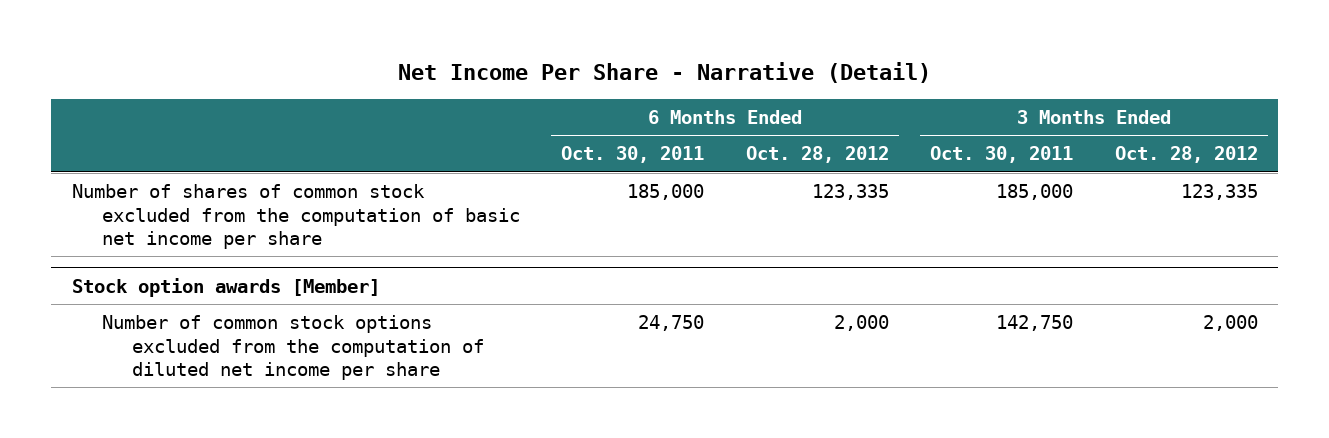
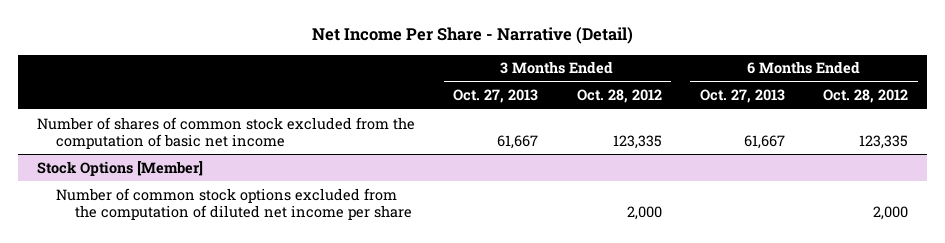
[561,146,705,164] Oct. 30, 2011 -> none
[930,146,1074,164] Oct. 30, 2011 -> none
none -> [453,89,539,104] Oct. 27, 2013
none -> [699,89,785,104] Oct. 27, 2013
[71,183,521,250] Number of shares of common stock excluded from the computation of basic net income per share -> [36,116,415,149] Number of shares of common stock excluded from the computation of basic net income
[71,277,380,297] Stock option awards [Member] -> [36,160,203,176] Stock Options [Member]

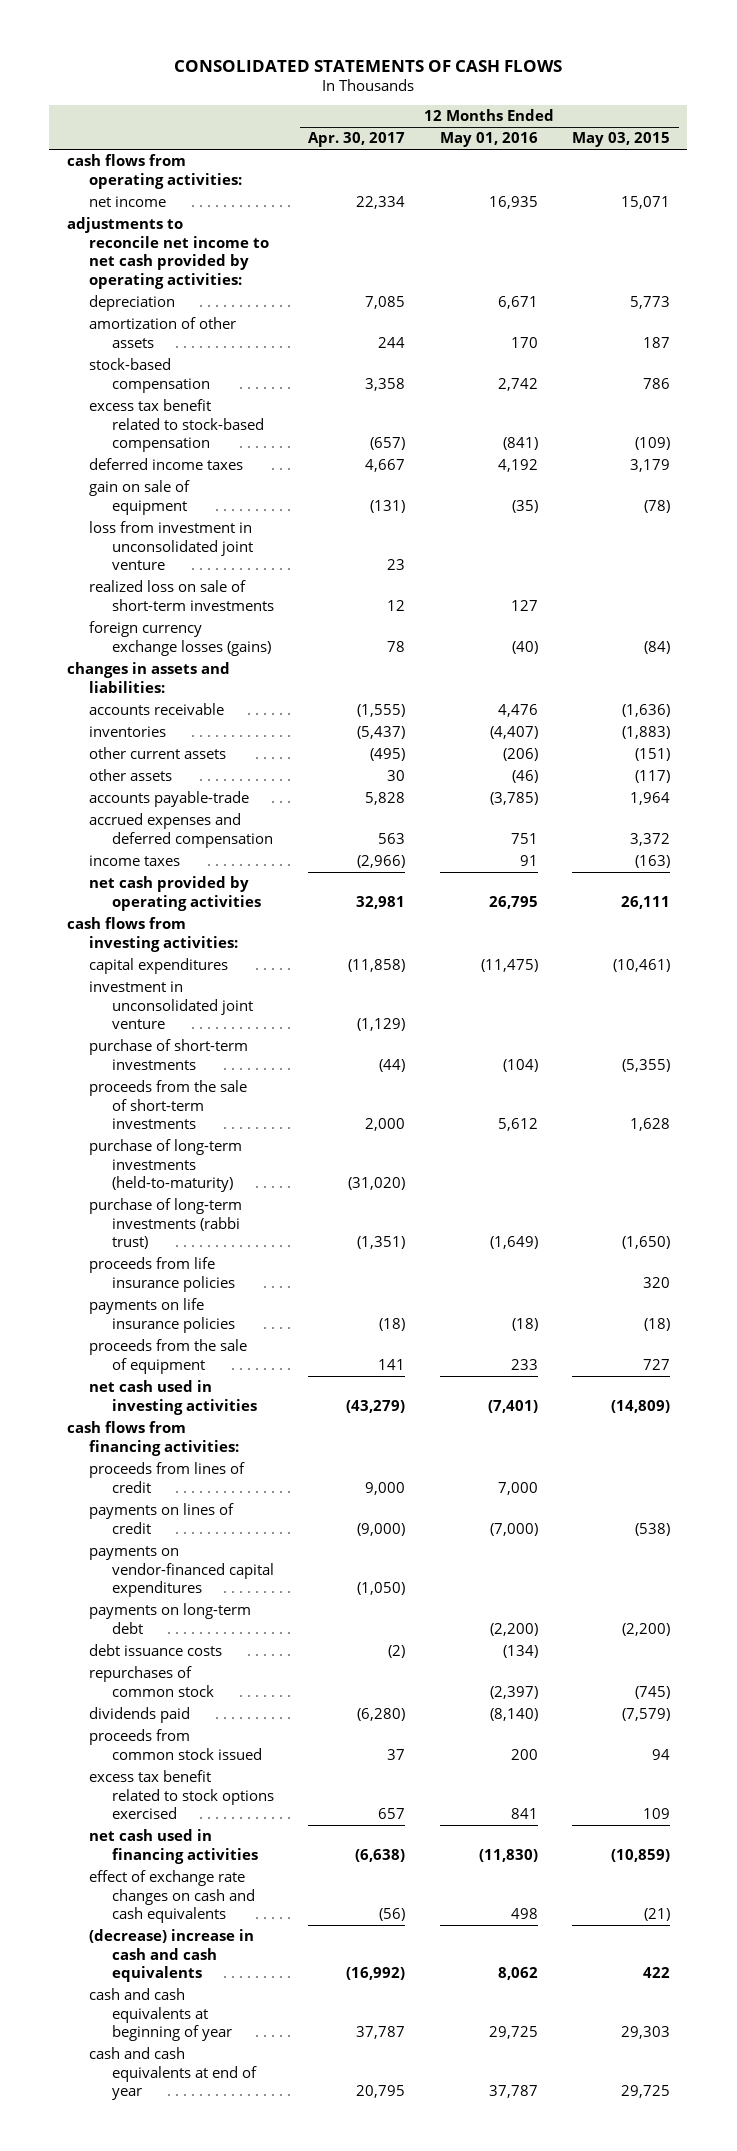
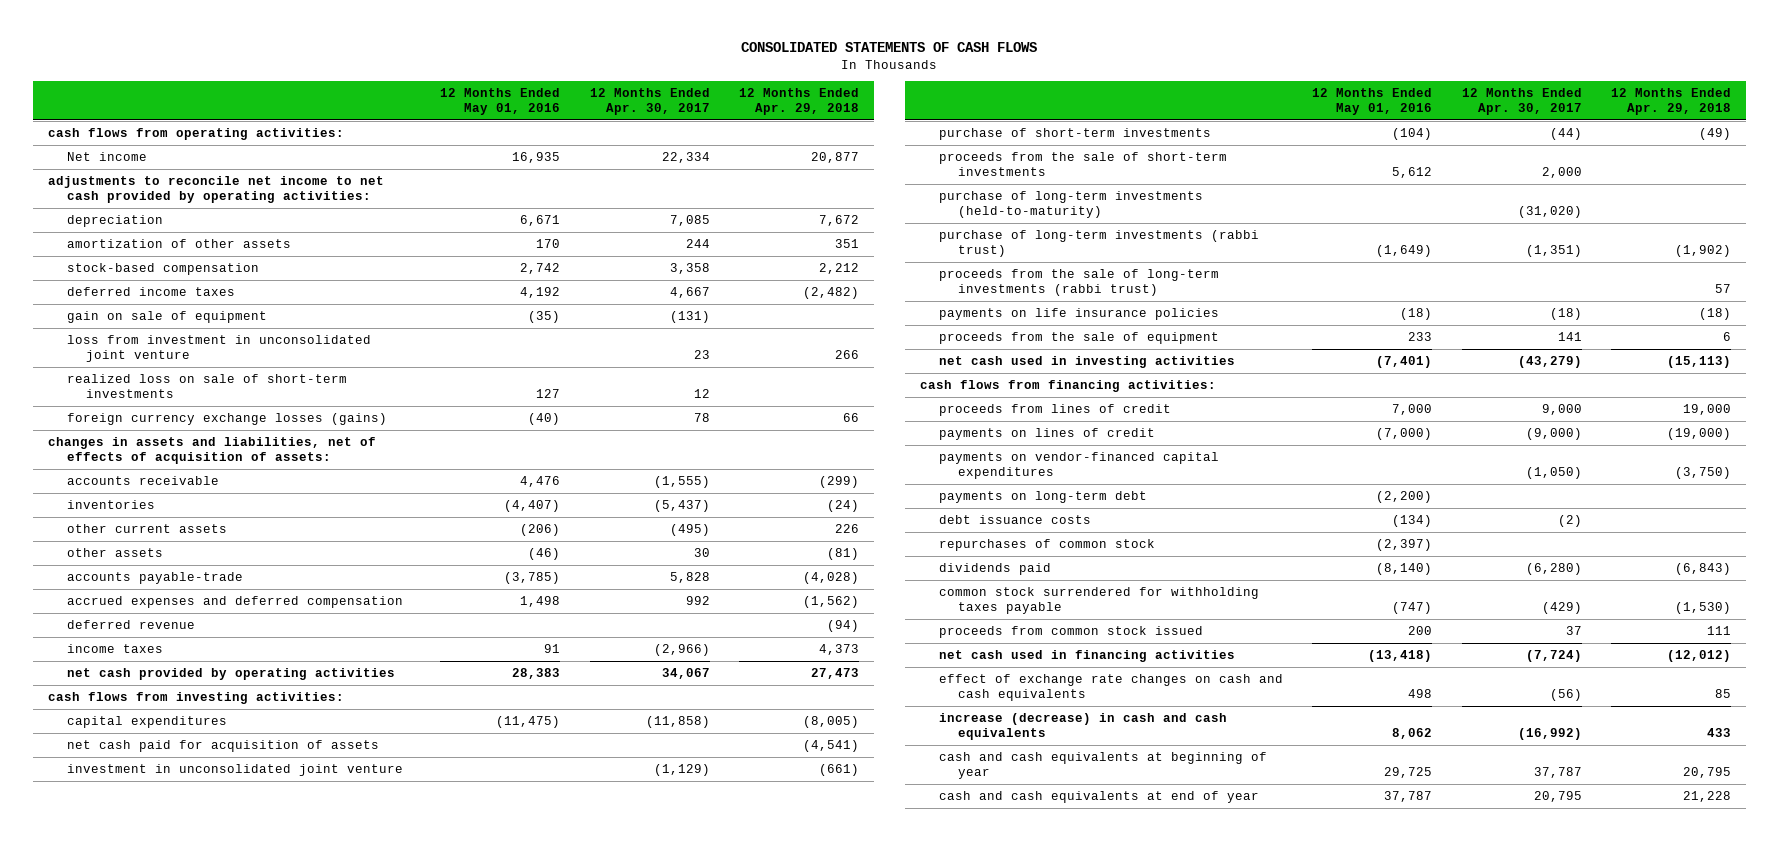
[572,132,671,148] May 03, 2015 -> none
none -> [739,87,860,116] 12 Months Ended Apr. 29, 2018
[89,196,167,208] net income -> [66,151,147,161] Net income
[89,399,264,453] excess tax benefit related to stock-based compensation -> none
[66,662,230,693] changes in assets and liabilities: -> [47,436,376,465] changes in assets and liabilities, net of effects of acquisition of assets:
[378,832,406,844] 563 -> [685,595,710,605] 992
[510,832,538,844] 751 -> [520,595,561,607] 1,498
none -> [66,619,195,629] deferred revenue
[356,895,406,909] 32,981 -> [661,667,710,679] 34,067
[488,895,538,909] 26,795 -> [512,667,561,679] 28,383
none -> [66,739,379,752] net cash paid for acquisition of assets
[89,1257,235,1292] proceeds from life insurance policies -> none
none -> [938,268,1219,297] proceeds from the sale of long-term investments (rabbi trust)
none -> [938,586,1259,615] common stock surrendered for withholding taxes payable
[89,1770,274,1820] excess tax benefit related to stock options exercised -> none
[355,1848,406,1862] (6,638) -> [1525,649,1582,662] (7,724)
[478,1848,538,1862] (11,830) -> [1368,649,1433,662] (13,418)
[89,1929,255,1983] (decrease) increase in cash and cash equivalents -> [938,712,1227,741] increase (decrease) in cash and cash equivalents

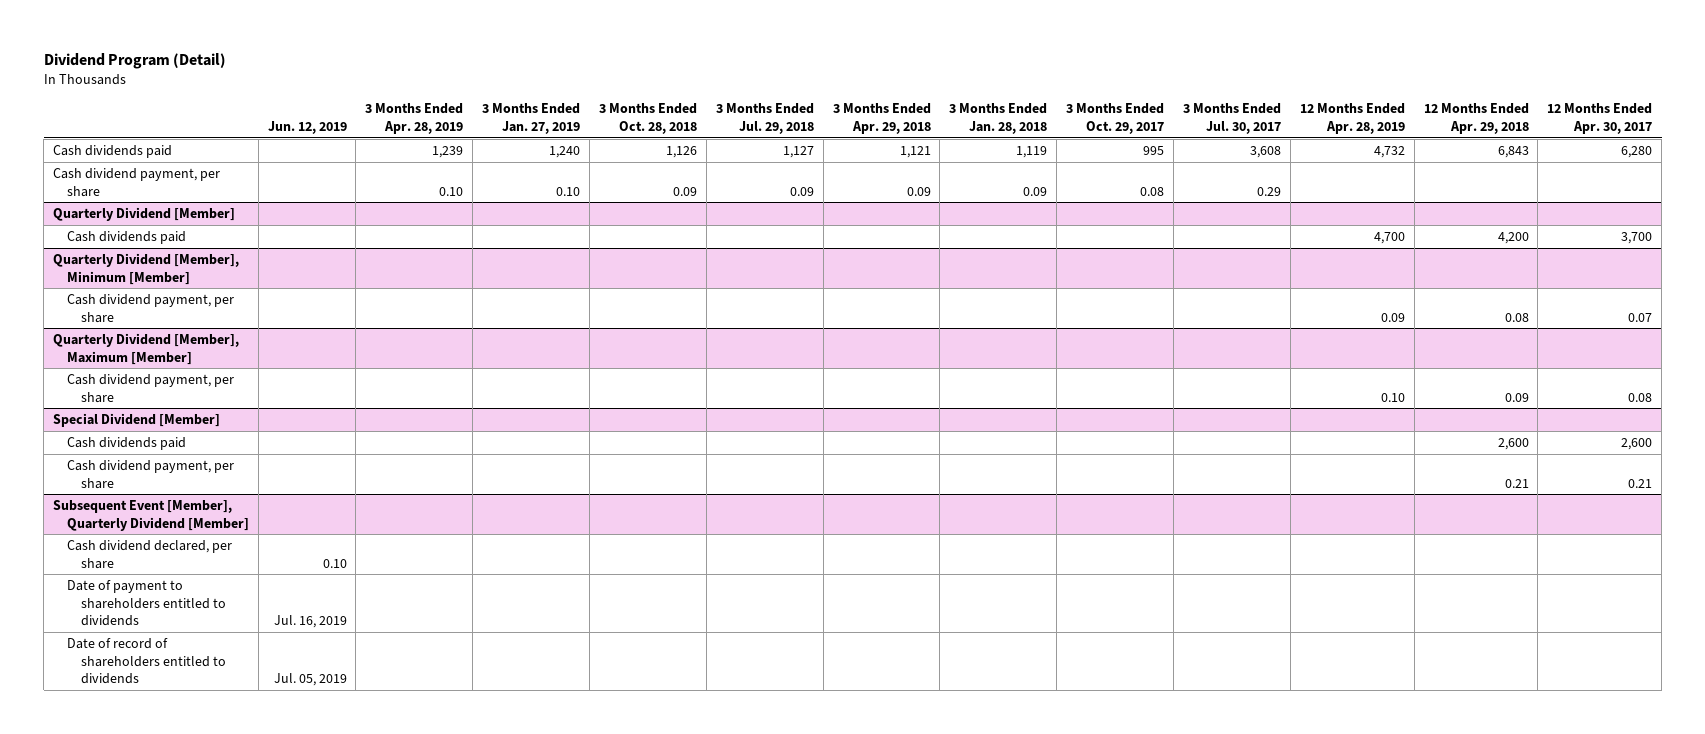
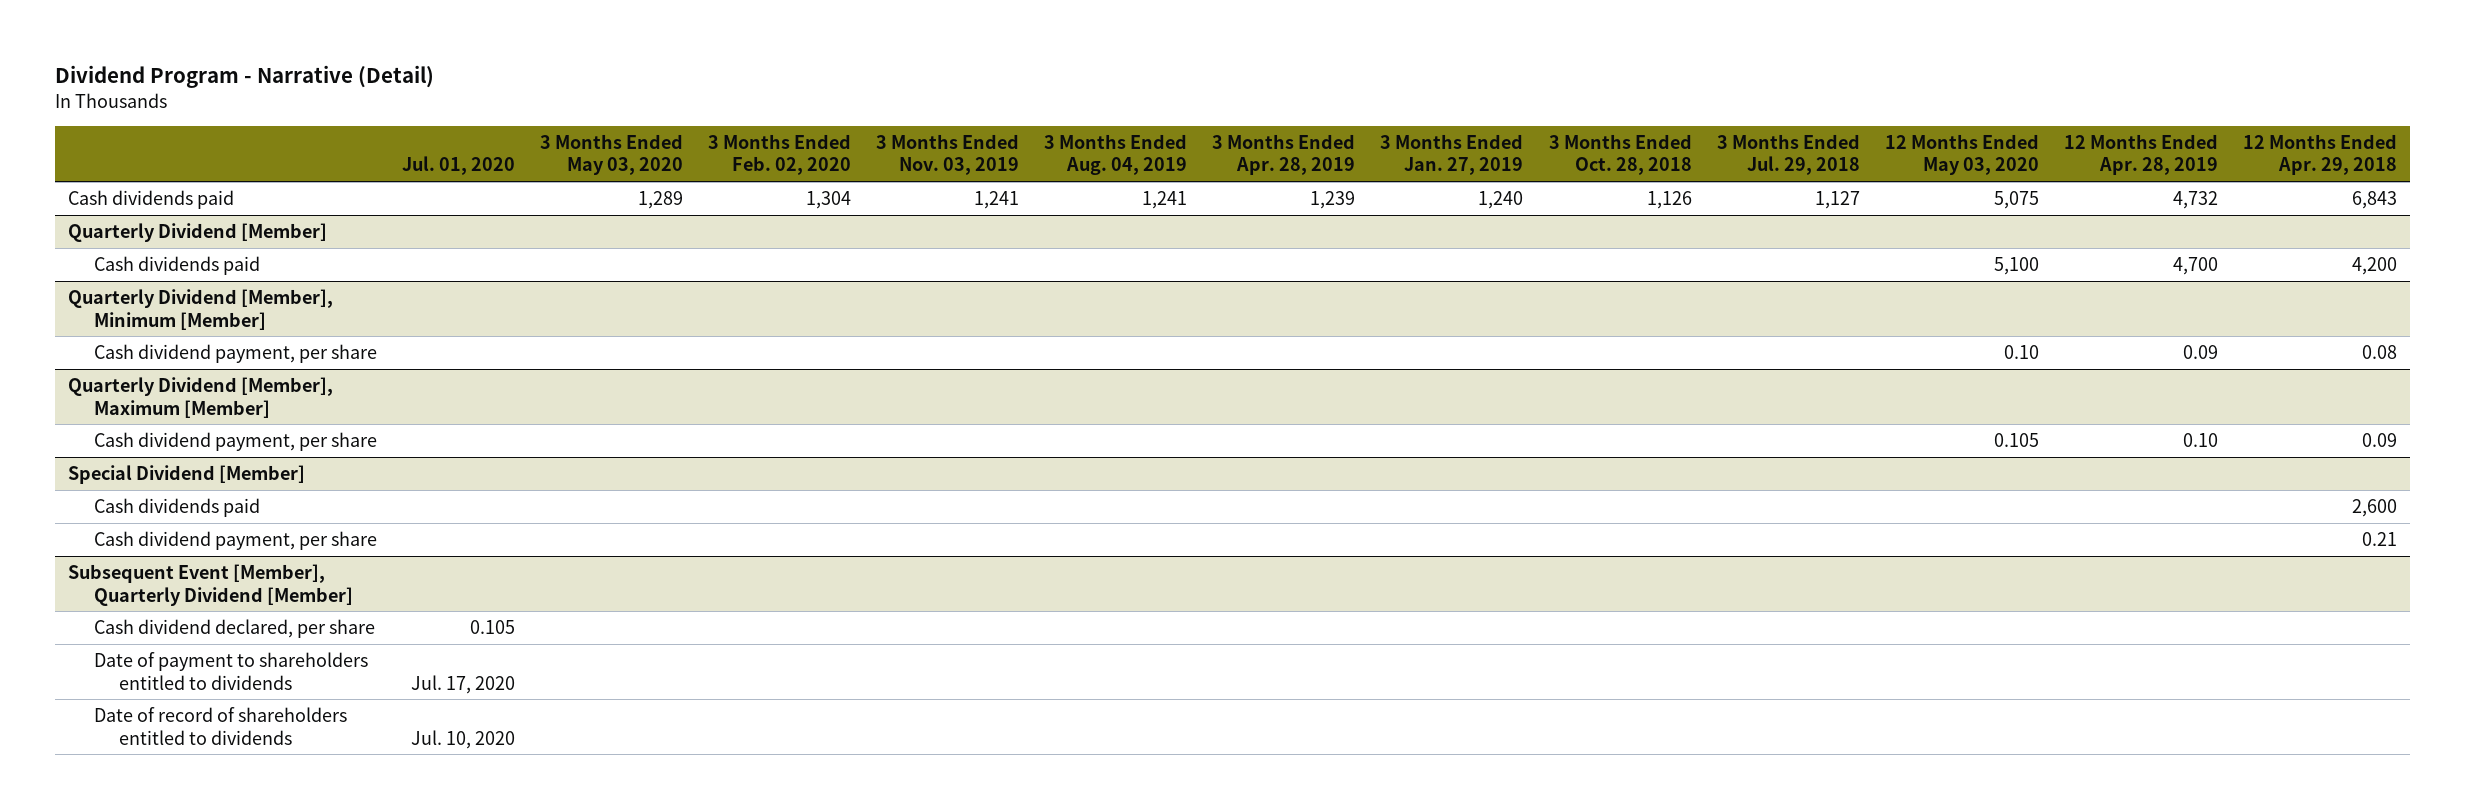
[43,52,226,69] Dividend Program (Detail) -> [55,65,435,89] Dividend Program - Narrative (Detail)
[267,120,347,134] Jun. 12, 2019 -> none
[832,103,931,134] 3 Months Ended Apr. 29, 2018 -> none
[949,103,1048,134] 3 Months Ended Jan. 28, 2018 -> none
[1066,103,1165,134] 3 Months Ended Oct. 29, 2017 -> none
[1182,103,1281,134] 3 Months Ended Jul. 30, 2017 -> none
[1547,103,1653,134] 12 Months Ended Apr. 30, 2017 -> none
none -> [401,156,515,176] Jul. 01, 2020
none -> [539,133,683,176] 3 Months Ended May 03, 2020
none -> [707,133,851,176] 3 Months Ended Feb. 02, 2020
none -> [876,133,1020,176] 3 Months Ended Nov. 03, 2019
none -> [1044,133,1188,176] 3 Months Ended Aug. 04, 2019
none -> [1884,133,2039,176] 12 Months Ended May 03, 2020
[52,167,220,197] Cash dividend payment, per share -> none

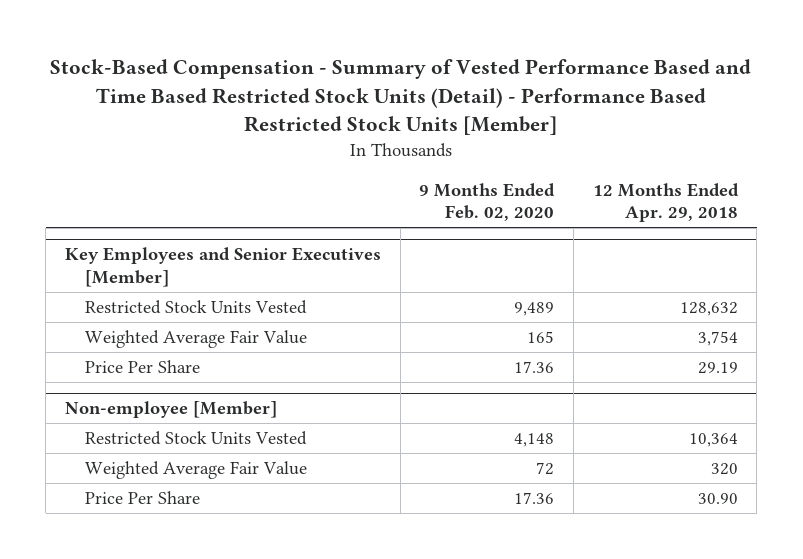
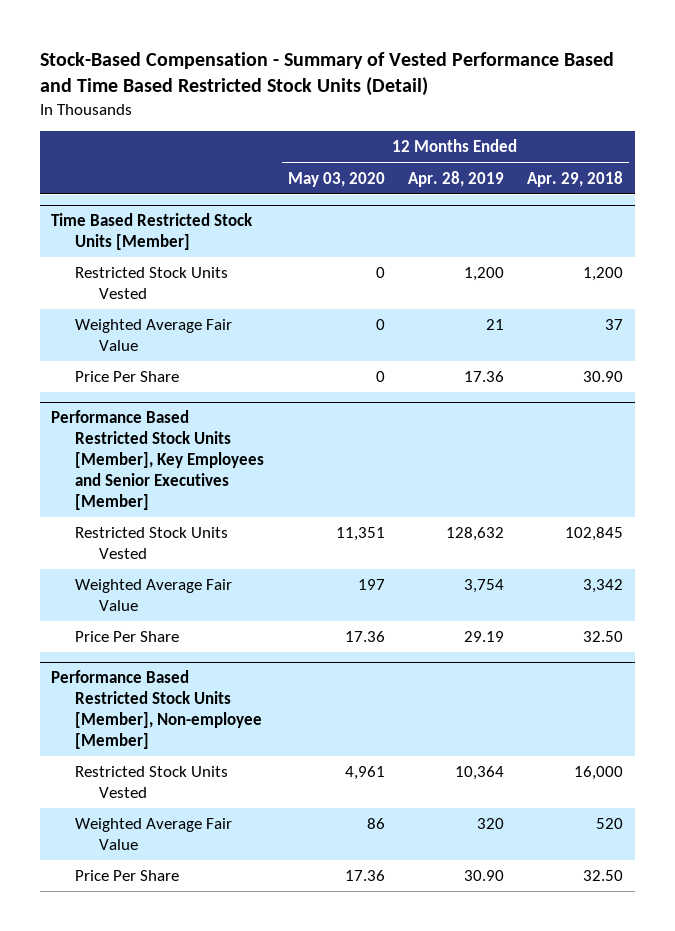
[50,59,752,136] Stock-Based Compensation - Summary of Vested Performance Based and Time Based Restricted Stock Units (Detail) - Performance Based Restricted Stock Units [Member] -> [39,51,614,96] Stock-Based Compensation - Summary of Vested Performance Based and Time Based Restricted Stock Units (Detail)
[419,182,556,222] 9 Months Ended Feb. 02, 2020 -> none
none -> [287,171,385,187] May 03, 2020
none -> [407,170,504,187] Apr. 28, 2019
[64,247,381,287] Key Employees and Senior Executives [Member] -> none
[85,360,201,374] Price Per Share -> none
[64,401,277,419] Non-employee [Member] -> none
[85,431,308,446] Restricted Stock Units Vested -> none
[85,461,308,480] Weighted Average Fair Value -> none
none -> [51,213,254,251] Time Based Restricted Stock Units [Member]
[679,302,738,317] 128,632 -> [583,267,624,282] 1,200
[697,331,738,347] 3,754 -> [605,319,624,331] 37
none -> [51,410,265,510] Performance Based Restricted Stock Units [Member], Key Employees and Senior Executives [Member]
none -> [75,527,229,559] Restricted Stock Units Vested
none -> [75,579,233,611] Weighted Average Fair Value
none -> [75,631,180,643] Price Per Share
none -> [51,670,263,750] Performance Based Restricted Stock Units [Member], Non-employee [Member]
none -> [75,766,229,798] Restricted Stock Units Vested
none -> [75,818,233,850] Weighted Average Fair Value
none -> [75,870,180,882] Price Per Share

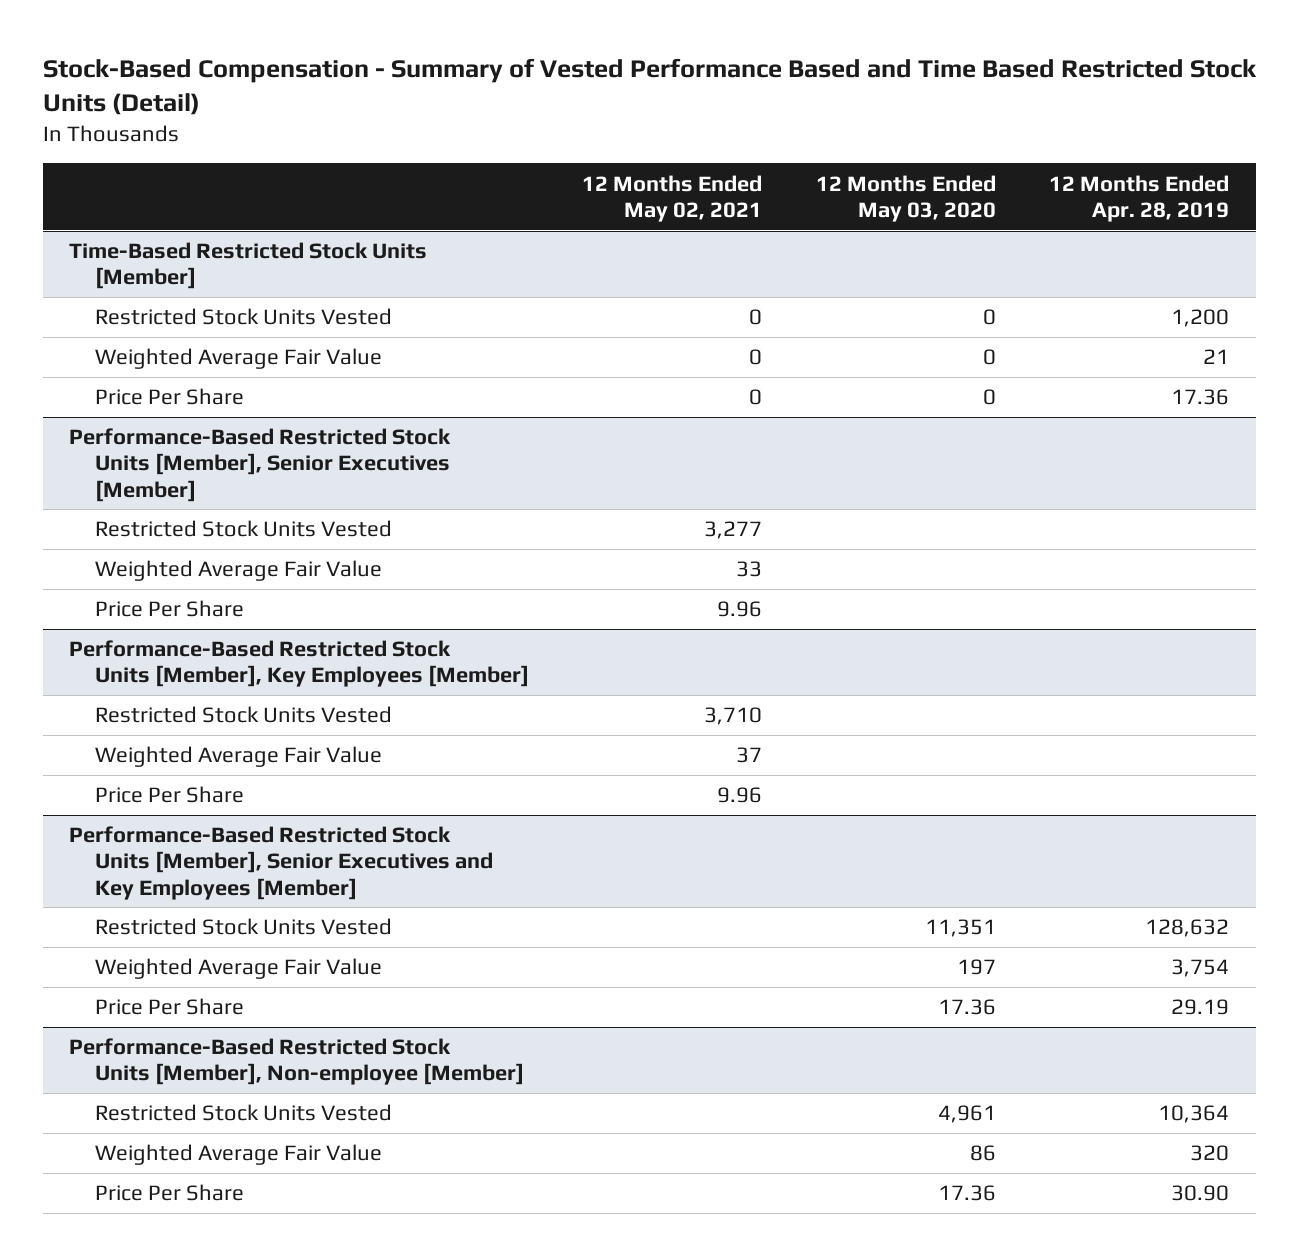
[527,170,624,187] Apr. 29, 2018 -> none
none -> [582,174,763,222] 12 Months Ended May 02, 2021
[51,213,254,251] Time Based Restricted Stock Units [Member] -> [69,242,428,290] Time-Based Restricted Stock Units [Member]
none -> [69,428,452,502] Performance-Based Restricted Stock Units [Member], Senior Executives [Member]
none -> [94,520,392,538] Restricted Stock Units Vested
none -> [94,560,382,582] Weighted Average Fair Value
none -> [94,600,244,618] Price Per Share
none -> [69,640,529,688] Performance-Based Restricted Stock Units [Member], Key Employees [Member]
none -> [94,706,392,724] Restricted Stock Units Vested
none -> [94,746,382,768] Weighted Average Fair Value
none -> [94,786,244,804] Price Per Share
[51,410,265,510] Performance Based Restricted Stock Units [Member], Key Employees and Senior Executives [Member] -> [69,826,493,900] Performance-Based Restricted Stock Units [Member], Senior Executives and Key Employees [Member]
[51,670,263,750] Performance Based Restricted Stock Units [Member], Non-employee [Member] -> [69,1038,524,1086] Performance-Based Restricted Stock Units [Member], Non-employee [Member]

